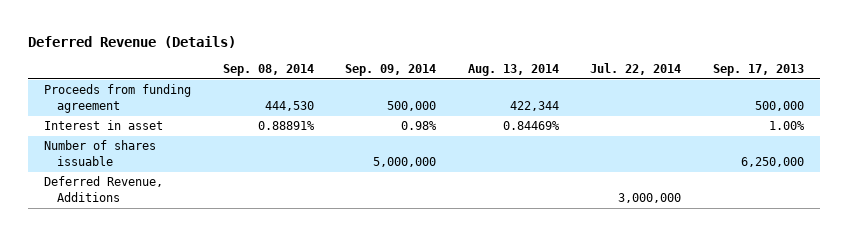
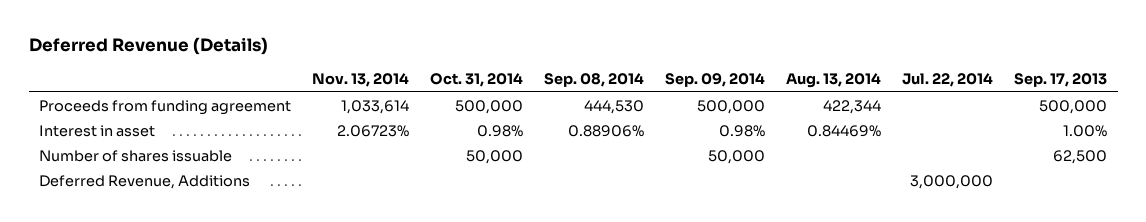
none -> [312,73,410,88] Nov. 13, 2014
none -> [430,73,524,88] Oct. 31, 2014
[257,121,315,131] 0.88891% -> [568,125,645,138] 0.88906%
[373,156,437,167] 5,000,000 -> [708,150,766,165] 50,000
[740,156,804,167] 6,250,000 -> [1053,150,1108,165] 62,500

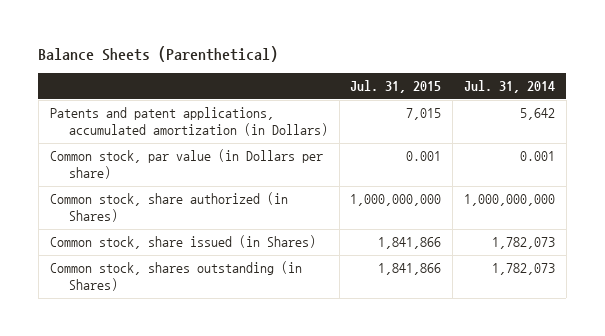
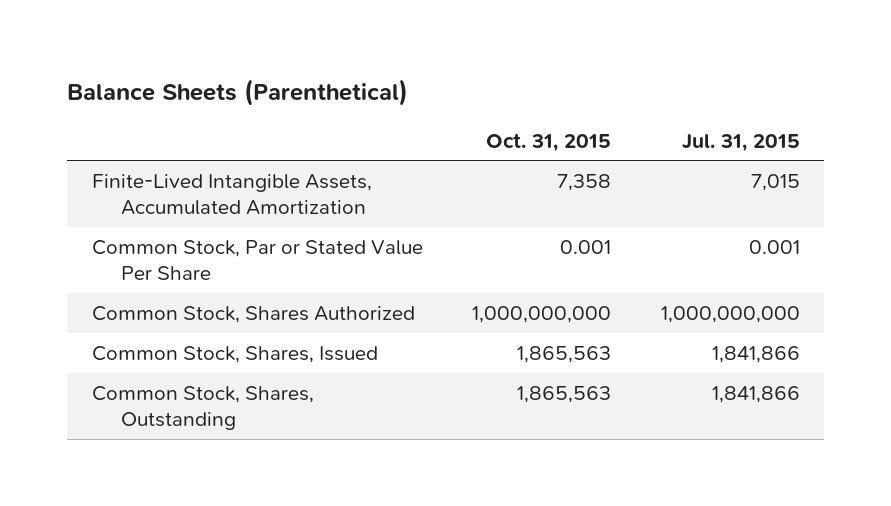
[463,80,555,94] Jul. 31, 2014 -> none
none -> [486,132,612,152] Oct. 31, 2015
[49,107,328,137] Patents and patent applications, accumulated amortization (in Dollars) -> [91,174,372,216] Finite-Lived Intangible Assets, Accumulated Amortization
[49,149,323,180] Common stock, par value (in Dollars per share) -> [91,240,423,281] Common Stock, Par or Stated Value Per Share
[49,192,288,223] Common stock, share authorized (in Shares) -> [91,306,415,324] Common Stock, Shares Authorized
[49,235,316,250] Common stock, share issued (in Shares) -> [91,346,378,364] Common Stock, Shares, Issued
[49,261,302,292] Common stock, shares outstanding (in Shares) -> [91,386,314,431] Common Stock, Shares, Outstanding

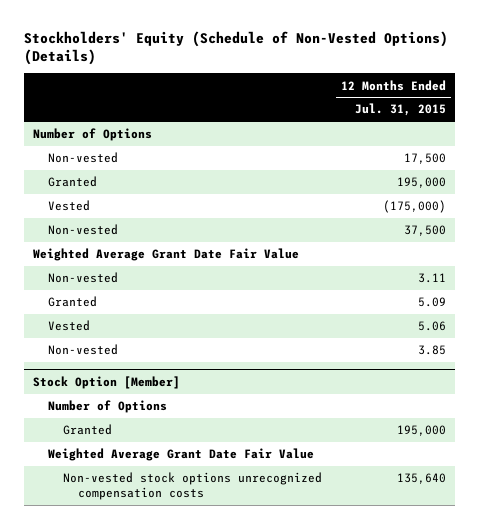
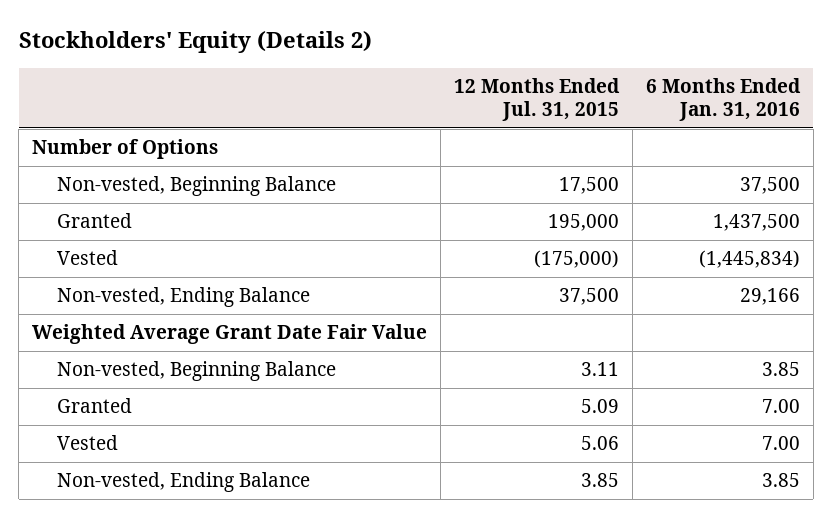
[23,30,448,66] Stockholders' Equity (Schedule of Non-Vested Options) (Details) -> [18,31,372,54] Stockholders' Equity (Details 2)
none -> [645,77,801,122] 6 Months Ended Jan. 31, 2016
[48,152,119,164] Non-vested -> [57,176,337,197] Non-vested, Beginning Balance
[48,224,119,236] Non-vested -> [57,287,311,308] Non-vested, Ending Balance
[48,272,119,284] Non-vested -> [57,361,337,382] Non-vested, Beginning Balance
[33,375,181,389] Stock Option [Member] -> none
[48,400,168,414] Number of Options -> none
[63,424,113,436] Granted -> none
[48,448,315,462] Weighted Average Grant Date Fair Value -> none
[63,472,323,501] Non-vested stock options unrecognized compensation costs -> none
[48,344,119,356] Non-vested -> [57,472,311,493] Non-vested, Ending Balance

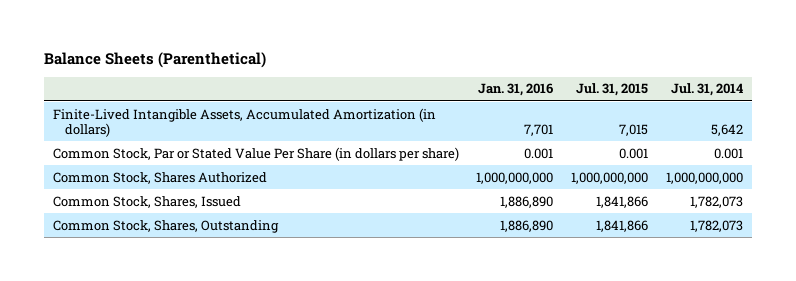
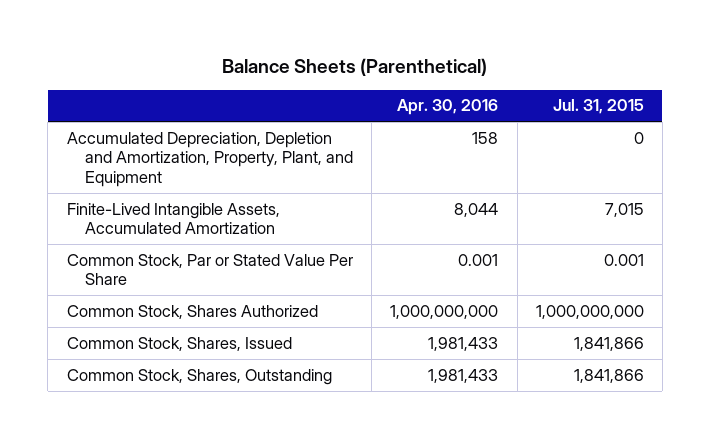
[478,83,554,97] Jan. 31, 2016 -> none
[671,83,744,97] Jul. 31, 2014 -> none
none -> [397,99,499,116] Apr. 30, 2016
none -> [66,131,354,188] Accumulated Depreciation, Depletion and Amortization, Property, Plant, and Equipment
[52,107,436,137] Finite-Lived Intangible Assets, Accumulated Amortization (in dollars) -> [66,202,280,235] Finite-Lived Intangible Assets, Accumulated Amortization
[52,146,459,161] Common Stock, Par or Stated Value Per Share (in dollars per share) -> [66,253,353,286] Common Stock, Par or Stated Value Per Share

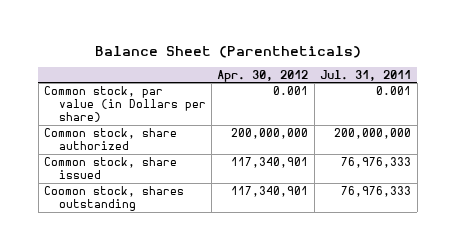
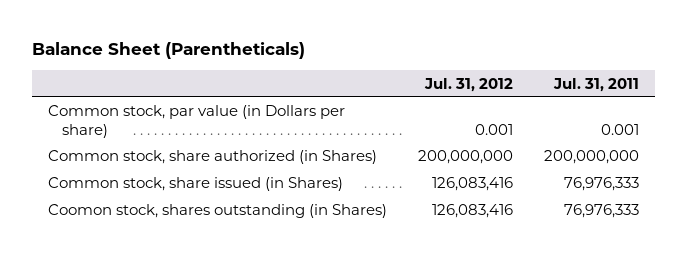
[217,69,309,82] Apr. 30, 2012 -> none
none -> [424,77,514,92] Jul. 31, 2012
[44,128,178,151] Common stock, share authorized -> [47,150,377,165] Common stock, share authorized (in Shares)
[44,157,178,180] Common stock, share issued -> [47,177,343,192] Common stock, share issued (in Shares)
[44,186,185,212] Coomon stock, shares outstanding -> [47,204,387,219] Coomon stock, shares outstanding (in Shares)

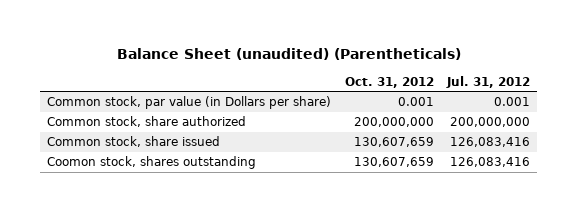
[32,42,306,60] Balance Sheet (Parentheticals) -> [116,48,461,61] Balance Sheet (unaudited) (Parentheticals)
[553,77,640,92] Jul. 31, 2011 -> none
none -> [344,76,434,88] Oct. 31, 2012
[47,150,377,165] Common stock, share authorized (in Shares) -> [47,116,247,128] Common stock, share authorized
[47,177,343,192] Common stock, share issued (in Shares) -> [47,136,221,148] Common stock, share issued
[47,204,387,219] Coomon stock, shares outstanding (in Shares) -> [47,156,257,170] Coomon stock, shares outstanding

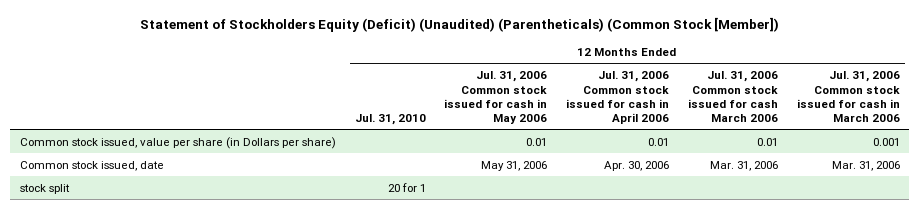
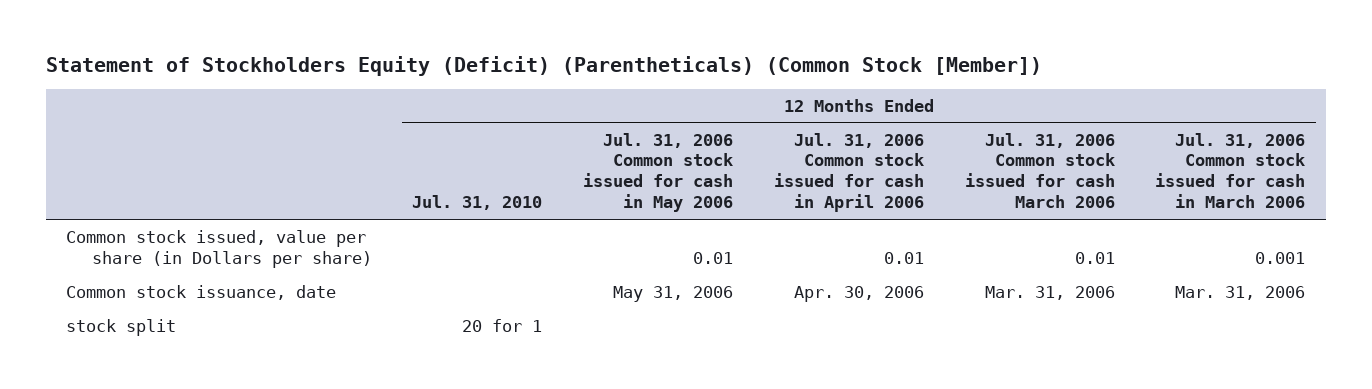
[139,16,779,32] Statement of Stockholders Equity (Deficit) (Unaudited) (Parentheticals) (Common Stock [Member]) -> [45,56,1042,77] Statement of Stockholders Equity (Deficit) (Parentheticals) (Common Stock [Member])
[19,160,164,171] Common stock issued, date -> [66,284,337,300] Common stock issuance, date

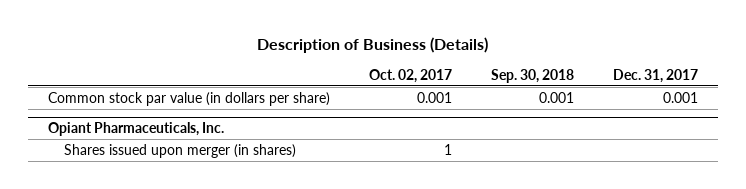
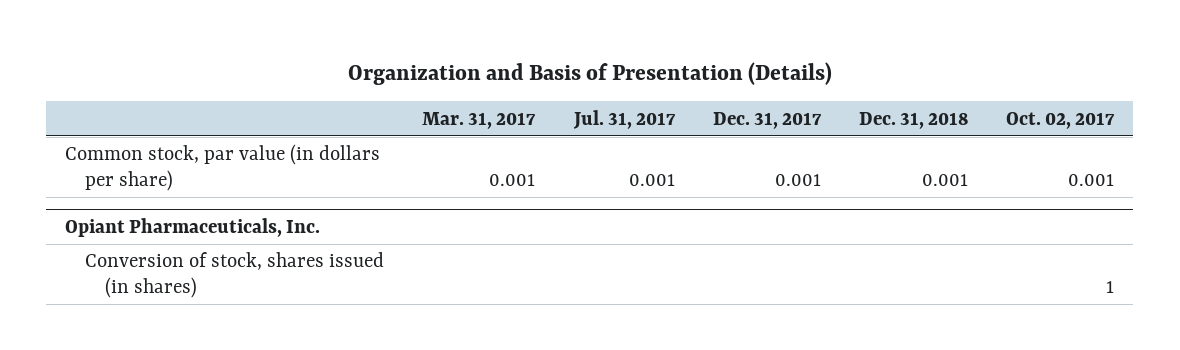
[257,36,489,53] Description of Business (Details) -> [347,61,832,85] Organization and Basis of Presentation (Details)
[491,68,575,83] Sep. 30, 2018 -> none
none -> [422,111,537,129] Mar. 31, 2017
none -> [572,109,676,129] Jul. 31, 2017
none -> [859,111,969,129] Dec. 31, 2018
[47,92,330,107] Common stock par value (in dollars per share) -> [65,144,381,191] Common stock, par value (in dollars per share)
[63,144,296,159] Shares issued upon merger (in shares) -> [85,252,385,298] Conversion of stock, shares issued (in shares)

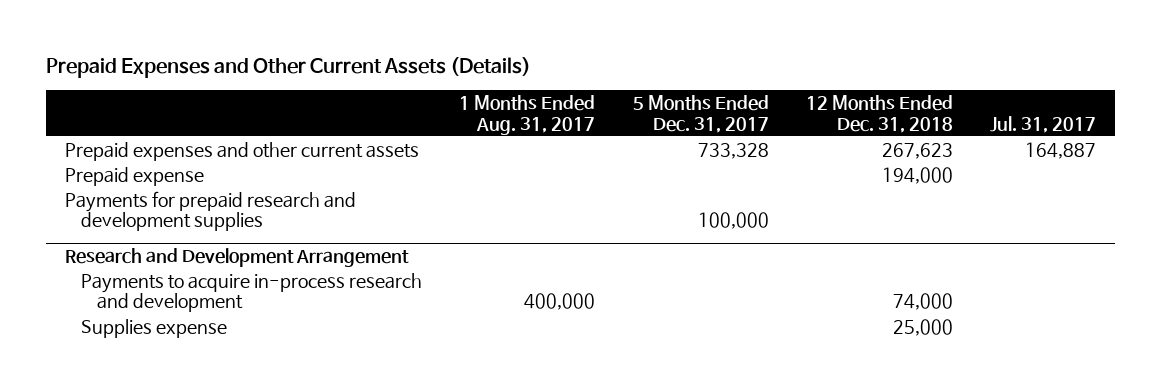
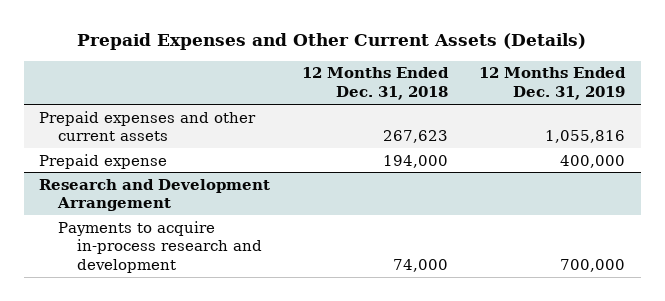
[459,94,596,135] 1 Months Ended Aug. 31, 2017 -> none
[632,94,769,133] 5 Months Ended Dec. 31, 2017 -> none
[990,115,1097,133] Jul. 31, 2017 -> none
none -> [479,67,627,101] 12 Months Ended Dec. 31, 2019
[64,190,356,232] Payments for prepaid research and development supplies -> none
[80,318,227,338] Supplies expense -> none

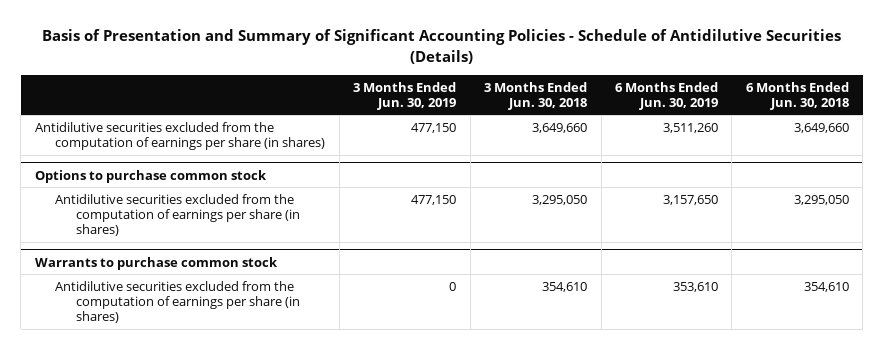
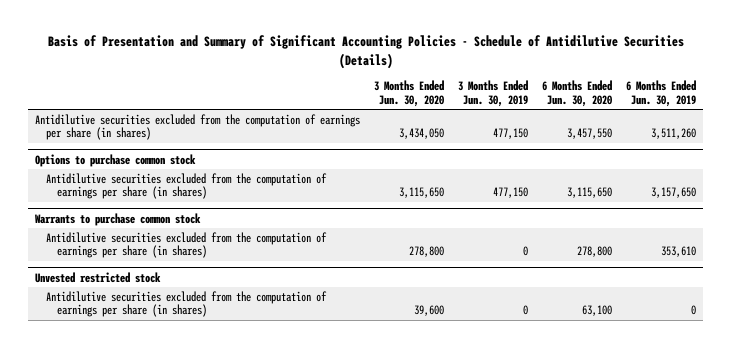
[484,81,588,110] 3 Months Ended Jun. 30, 2018 -> none
[745,81,849,110] 6 Months Ended Jun. 30, 2018 -> none
none -> [374,80,445,108] 3 Months Ended Jun. 30, 2020
none -> [542,80,613,108] 6 Months Ended Jun. 30, 2020
none -> [34,271,161,283] Unvested restricted stock
none -> [45,290,327,318] Antidilutive securities excluded from the computation of earnings per share (in shares)

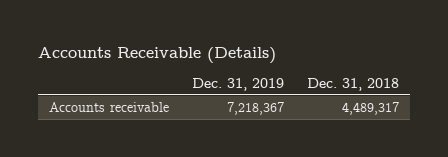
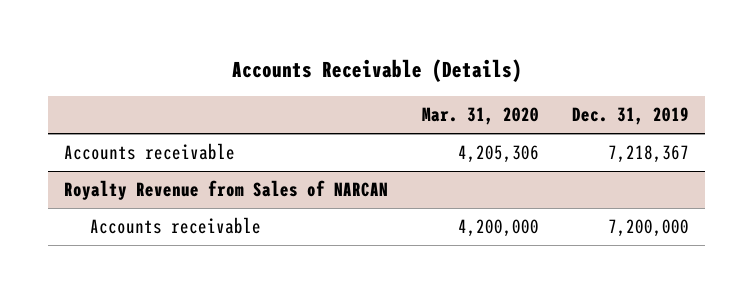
[306,77,399,91] Dec. 31, 2018 -> none
none -> [421,107,539,126] Mar. 31, 2020
none -> [64,180,389,201] Royalty Revenue from Sales of NARCAN
none -> [90,217,262,235] Accounts receivable

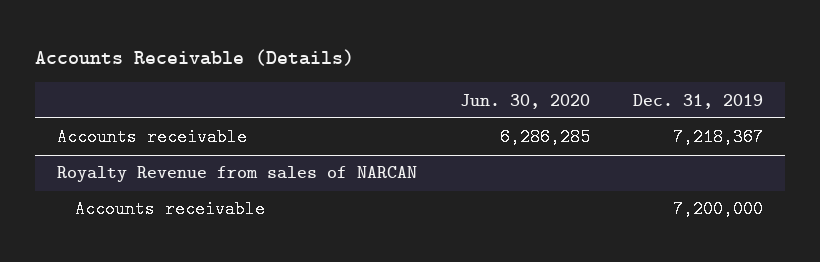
[421,107,539,126] Mar. 31, 2020 -> none
none -> [460,93,591,109] Jun. 30, 2020
[64,180,389,201] Royalty Revenue from Sales of NARCAN -> [56,166,417,183] Royalty Revenue from sales of NARCAN

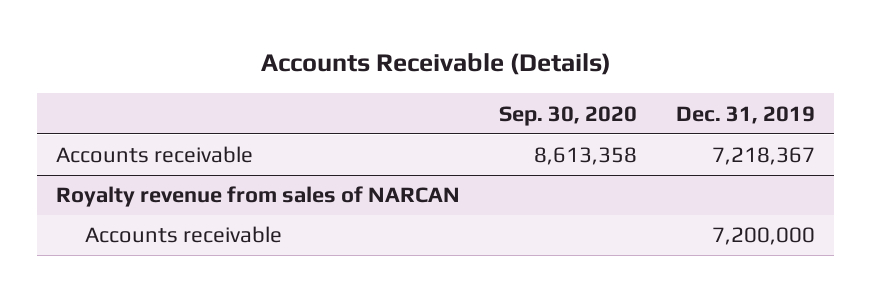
[460,93,591,109] Jun. 30, 2020 -> none
none -> [499,105,638,126] Sep. 30, 2020
[56,166,417,183] Royalty Revenue from sales of NARCAN -> [56,186,461,208] Royalty revenue from sales of NARCAN

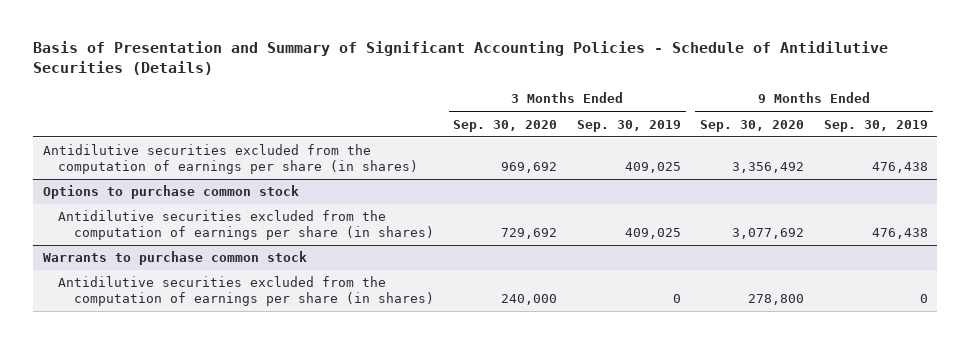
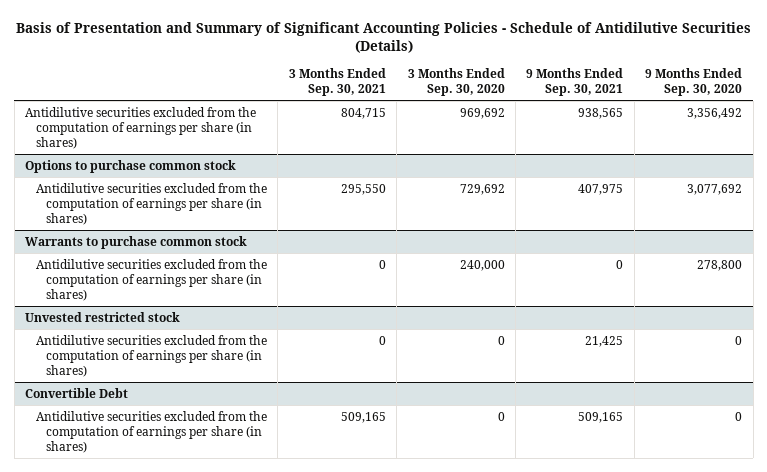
[576,119,681,132] Sep. 30, 2019 -> none
[823,119,928,132] Sep. 30, 2019 -> none
none -> [288,68,386,97] 3 Months Ended Sep. 30, 2021
none -> [526,68,624,97] 9 Months Ended Sep. 30, 2021
none -> [25,311,181,322] Unvested restricted stock
none -> [35,334,267,377] Antidilutive securities excluded from the computation of earnings per share (in shares)
none -> [25,387,129,398] Convertible Debt
none -> [35,410,267,453] Antidilutive securities excluded from the computation of earnings per share (in shares)

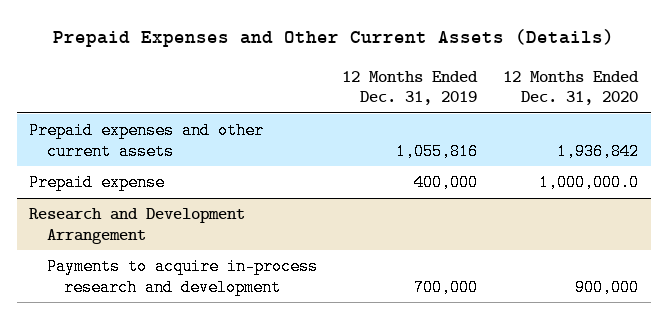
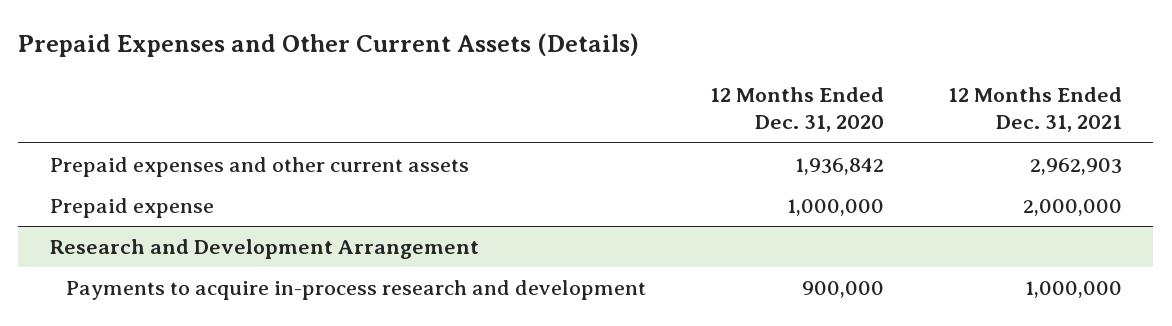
[342,70,479,106] 12 Months Ended Dec. 31, 2019 -> none
none -> [947,86,1122,133] 12 Months Ended Dec. 31, 2021
[538,174,639,192] 1,000,000.0 -> [786,199,884,217] 1,000,000

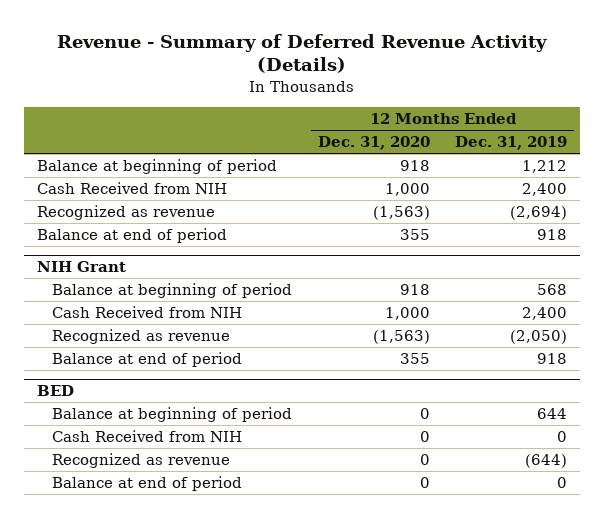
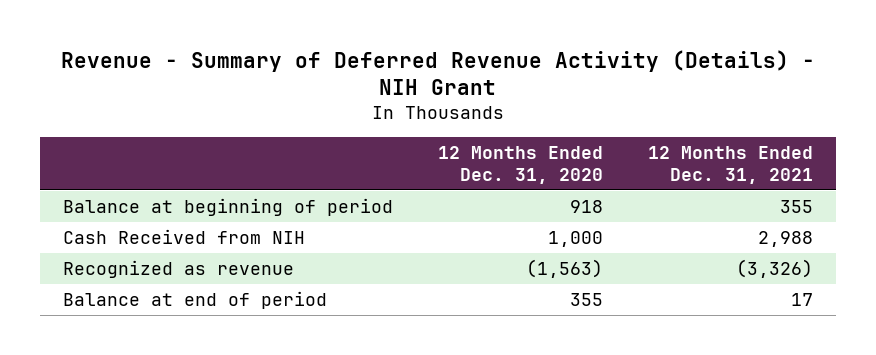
[57,33,548,74] Revenue - Summary of Deferred Revenue Activity (Details) -> [61,49,816,96] Revenue - Summary of Deferred Revenue Activity (Details) - NIH Grant
[455,136,568,151] Dec. 31, 2019 -> none
none -> [648,145,814,184] 12 Months Ended Dec. 31, 2021
[36,261,126,273] NIH Grant -> none
[52,283,293,299] Balance at beginning of period -> none
[52,306,243,319] Cash Received from NIH -> none
[52,329,231,345] Recognized as revenue -> none
[52,352,243,368] Balance at end of period -> none
[36,385,74,397] BED -> none
[52,407,293,423] Balance at beginning of period -> none
[52,430,243,443] Cash Received from NIH -> none
[52,453,231,469] Recognized as revenue -> none
[52,476,243,492] Balance at end of period -> none

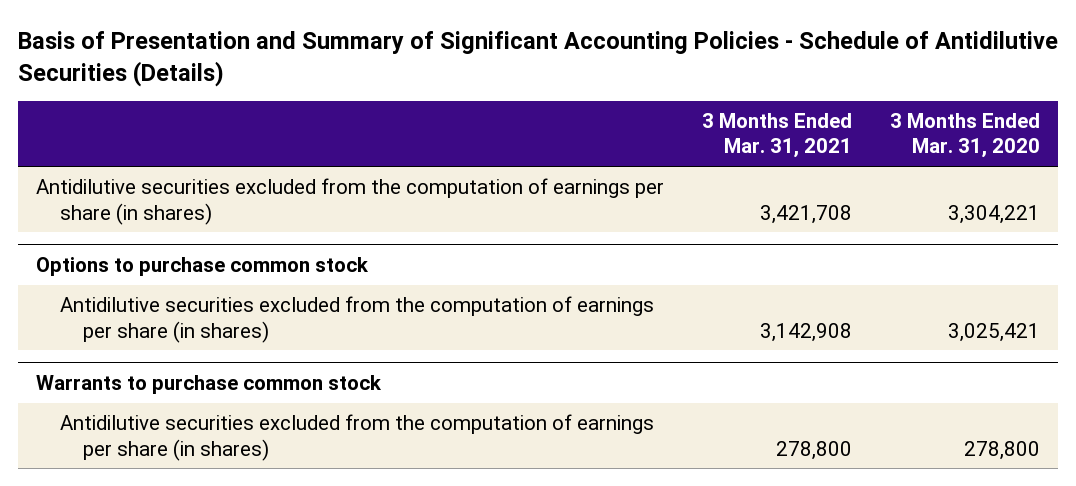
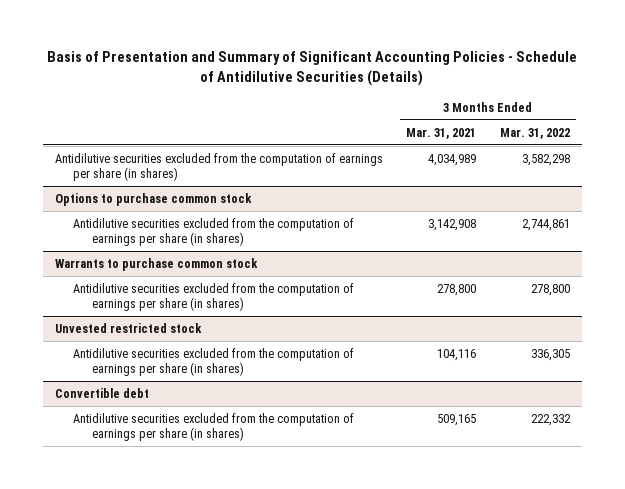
[889,113,1040,159] 3 Months Ended Mar. 31, 2020 -> none
none -> [500,127,571,139] Mar. 31, 2022
[759,204,852,224] 3,421,708 -> [428,153,477,166] 4,034,989
none -> [54,322,202,333] Unvested restricted stock
none -> [73,347,355,376] Antidilutive securities excluded from the computation of earnings per share (in shares)
none -> [54,387,149,398] Convertible debt
none -> [73,412,355,441] Antidilutive securities excluded from the computation of earnings per share (in shares)

